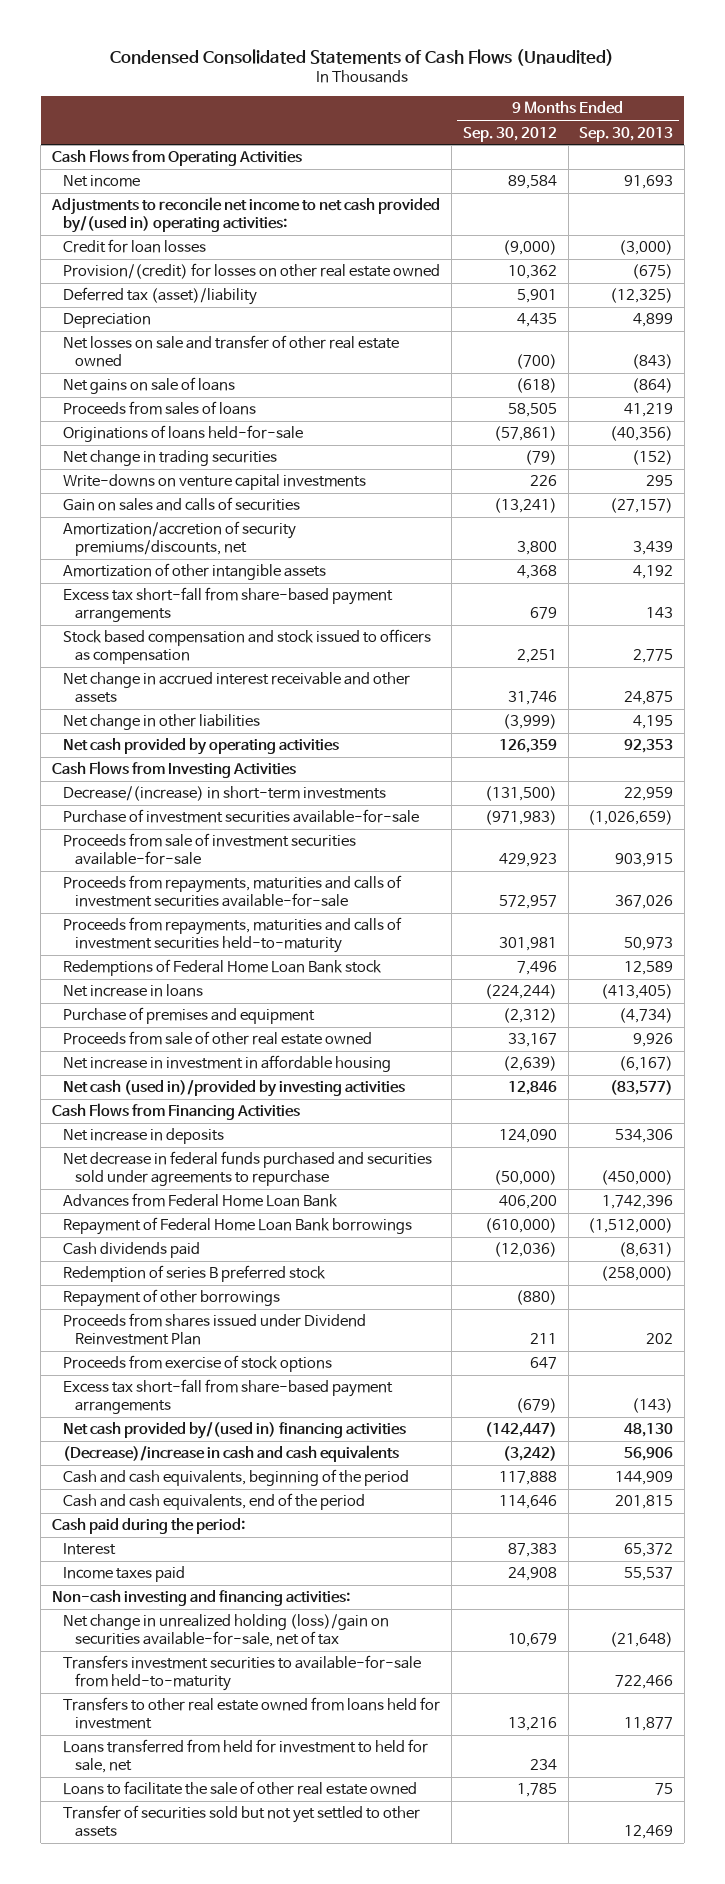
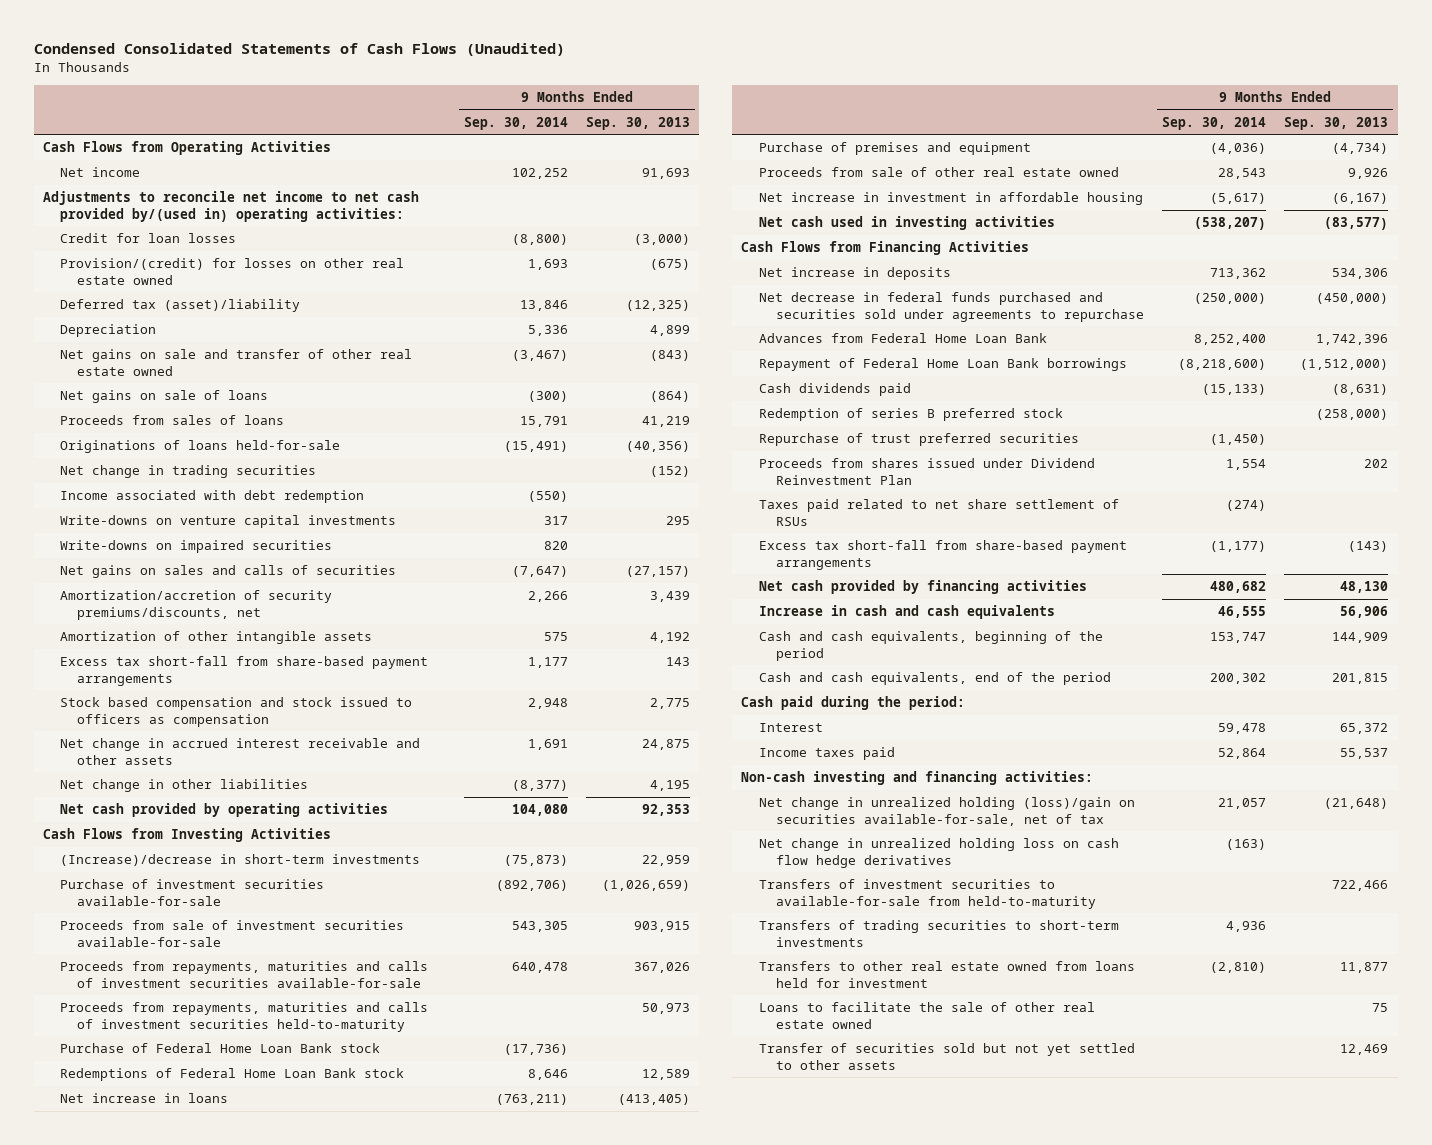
[462,126,557,142] Sep. 30, 2012 -> none
none -> [463,116,568,130] Sep. 30, 2014
[63,335,400,368] Net losses on sale and transfer of other real estate owned -> [60,349,413,376] Net gains on sale and transfer of other real estate owned
none -> [60,490,365,504] Income associated with debt redemption
none -> [60,540,333,554] Write-downs on impaired securities
[63,497,301,512] Gain on sales and calls of securities -> [60,565,397,579] Net gains on sales and calls of securities
[63,786,387,802] Decrease/(increase) in short-term investments -> [60,854,421,867] (Increase)/decrease in short-term investments
none -> [60,1043,381,1054] Purchase of Federal Home Loan Bank stock
[63,1080,406,1098] Net cash (used in)/provided by investing activities -> [758,216,1055,231] Net cash used in investing activities
[63,1289,281,1308] Repayment of other borrowings -> none
none -> [758,433,1079,447] Repurchase of trust preferred securities
[63,1355,333,1373] Proceeds from exercise of stock options -> none
none -> [758,499,1119,526] Taxes paid related to net share settlement of RSUs
[63,1422,407,1440] Net cash provided by/(used in) financing activities -> [758,580,1087,595] Net cash provided by financing activities
[63,1445,400,1463] (Decrease)/increase in cash and cash equivalents -> [758,605,1055,620] Increase in cash and cash equivalents
none -> [758,838,1119,868] Net change in unrealized holding loss on cash flow hedge derivatives
[63,1655,422,1692] Transfers investment securities to available-for-sale from held-to-maturity -> [758,879,1096,909] Transfers of investment securities to available-for-sale from held-to-maturity
none -> [758,920,1119,947] Transfers of trading securities to short-term investments
[63,1739,429,1774] Loans transferred from held for investment to held for sale, net -> none

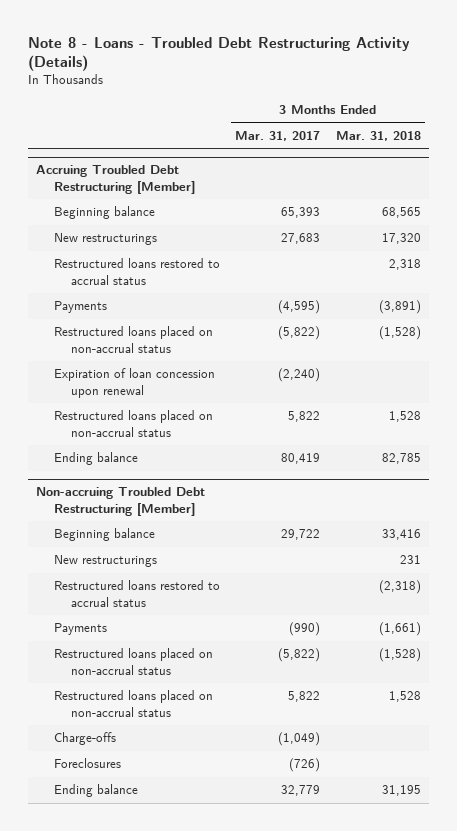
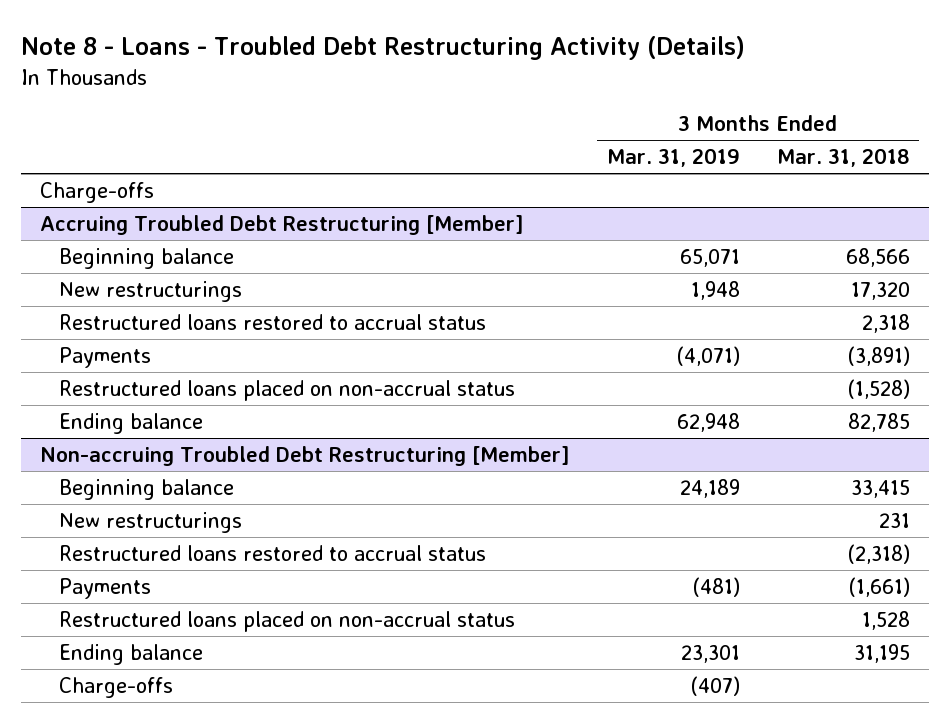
[235,130,321,141] Mar. 31, 2017 -> none
none -> [606,148,740,168] Mar. 31, 2019
none -> [39,182,154,204] Charge-offs
[382,207,422,219] 68,565 -> [845,248,910,268] 68,566
[53,368,215,398] Expiration of loan concession upon renewal -> none
[53,410,213,437] Restructured loans placed on non-accrual status -> none
[382,529,422,541] 33,416 -> [850,480,910,499] 33,415
[53,648,213,675] Restructured loans placed on non-accrual status -> none
[53,758,121,769] Foreclosures -> none
[53,732,116,746] Charge-offs -> [58,677,173,699] Charge-offs

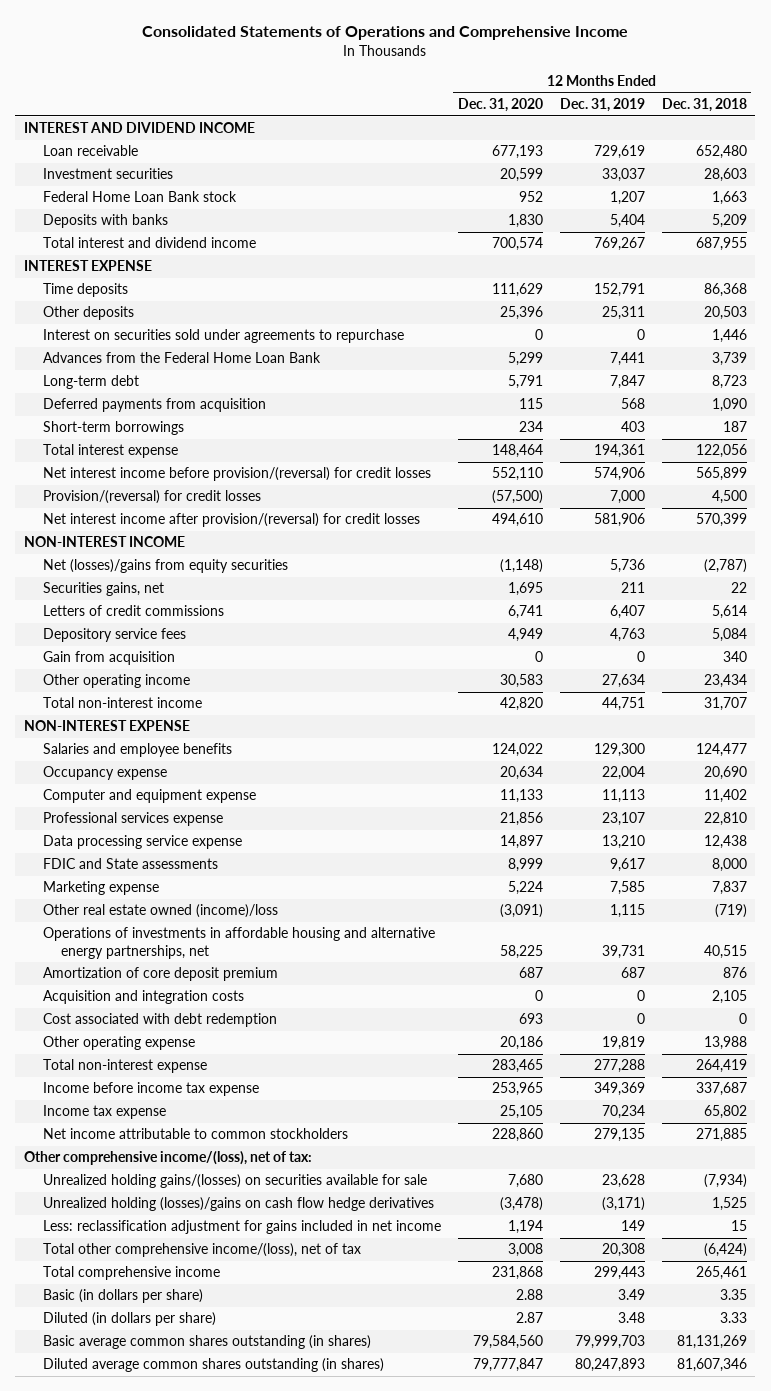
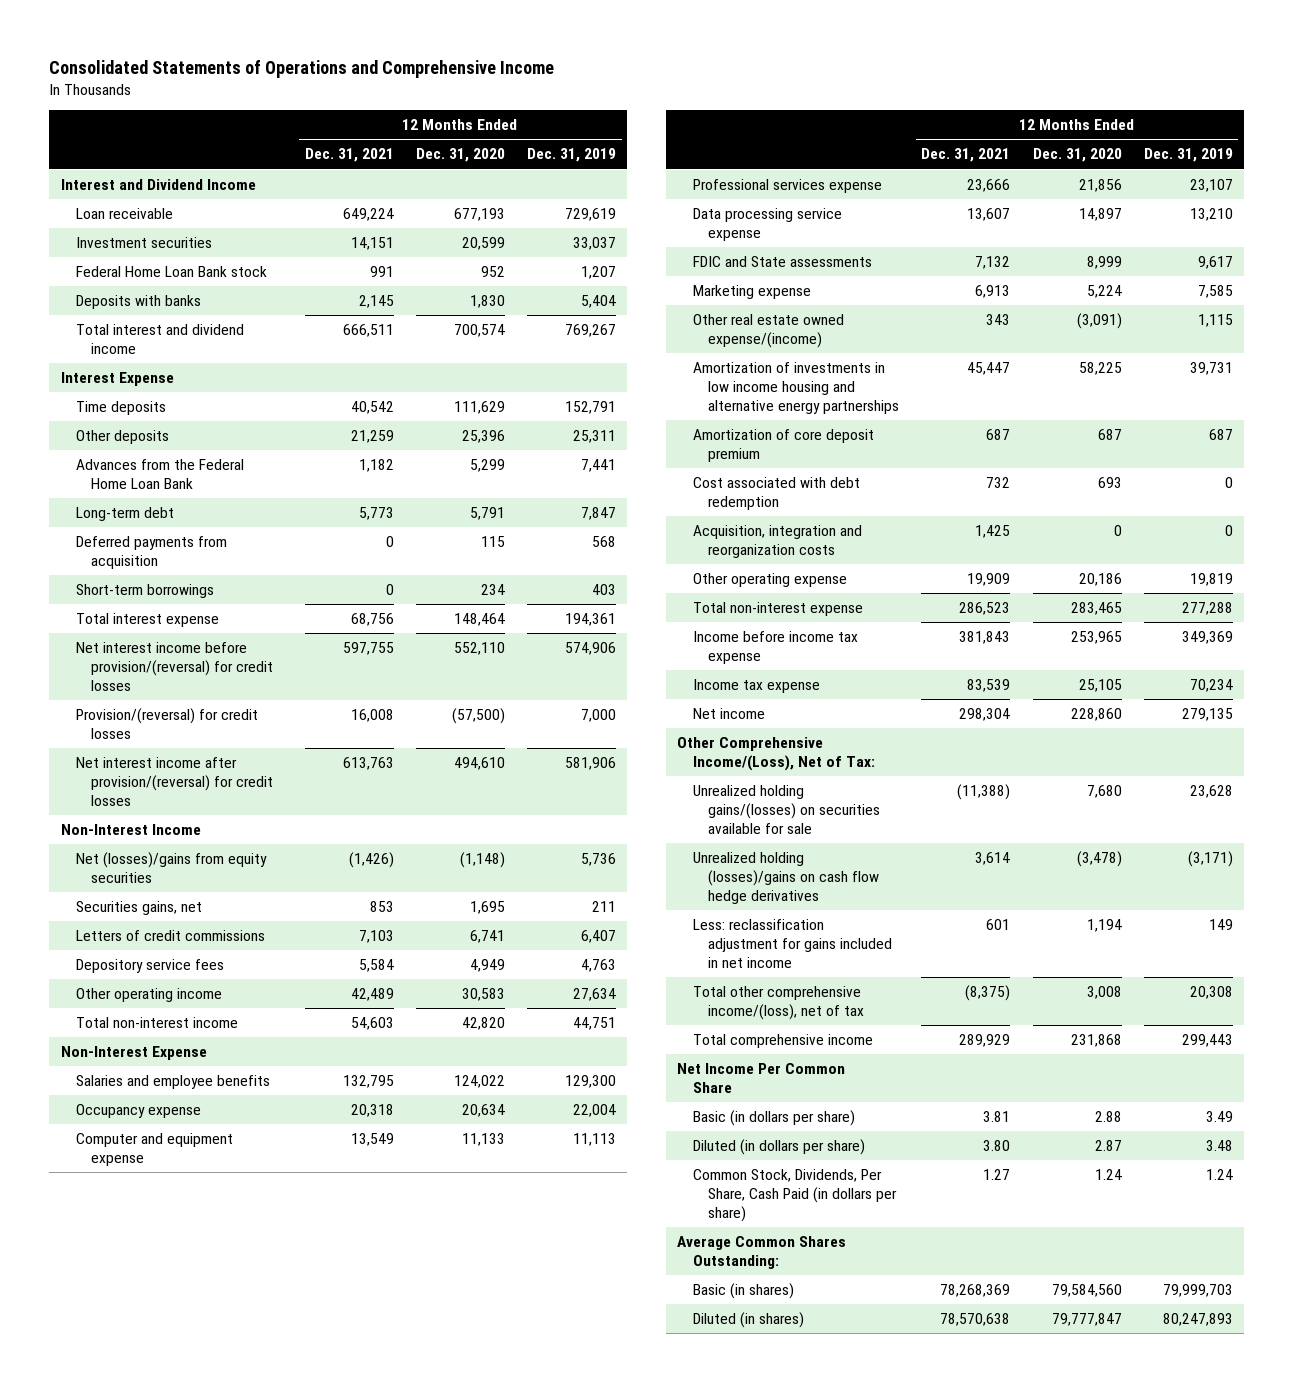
[661,98,747,113] Dec. 31, 2018 -> none
none -> [304,148,394,163] Dec. 31, 2021
[23,122,255,134] INTEREST AND DIVIDEND INCOME -> [60,179,256,191] Interest and Dividend Income
[23,260,152,272] INTEREST EXPENSE -> [60,372,174,387] Interest Expense
[42,329,404,344] Interest on securities sold under agreements to repurchase -> none
[23,536,185,548] NON-INTEREST INCOME -> [60,824,201,836] Non-Interest Income
[42,651,175,666] Gain from acquisition -> none
[23,720,190,732] NON-INTEREST EXPENSE -> [60,1046,207,1061] Non-Interest Expense
[42,904,278,919] Other real estate owned (income)/loss -> [692,314,844,349] Other real estate owned expense/(income)
[42,927,435,960] Operations of investments in affordable housing and alternative energy partnerships, net -> [692,362,900,414] Amortization of investments in low income housing and alternative energy partnerships
[42,990,244,1005] Acquisition and integration costs -> none
none -> [692,525,862,559] Acquisition, integration and reorganization costs
[42,1128,348,1140] Net income attributable to common stockholders -> [692,708,765,720] Net income
[23,1151,312,1166] Other comprehensive income/(loss), net of tax: -> [677,737,875,772] Other Comprehensive Income/(Loss), Net of Tax:
none -> [677,1063,846,1094] Net Income Per Common Share
none -> [692,1169,898,1222] Common Stock, Dividends, Per Share, Cash Paid (in dollars per share)
none -> [677,1236,847,1270] Average Common Shares Outstanding:
[42,1335,371,1350] Basic average common shares outstanding (in shares) -> [692,1283,794,1300] Basic (in shares)
[42,1358,384,1373] Diluted average common shares outstanding (in shares) -> [692,1312,804,1329] Diluted (in shares)

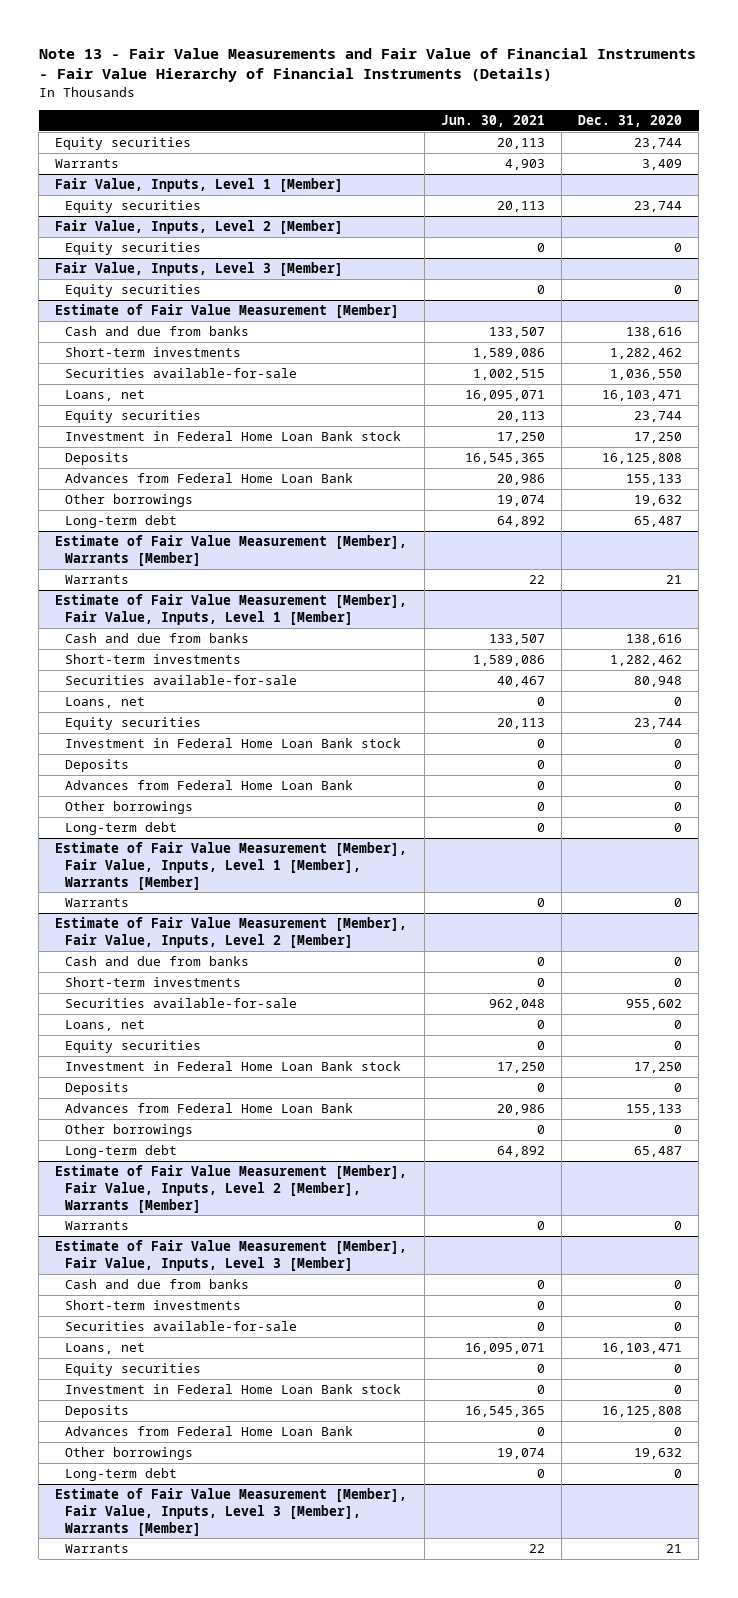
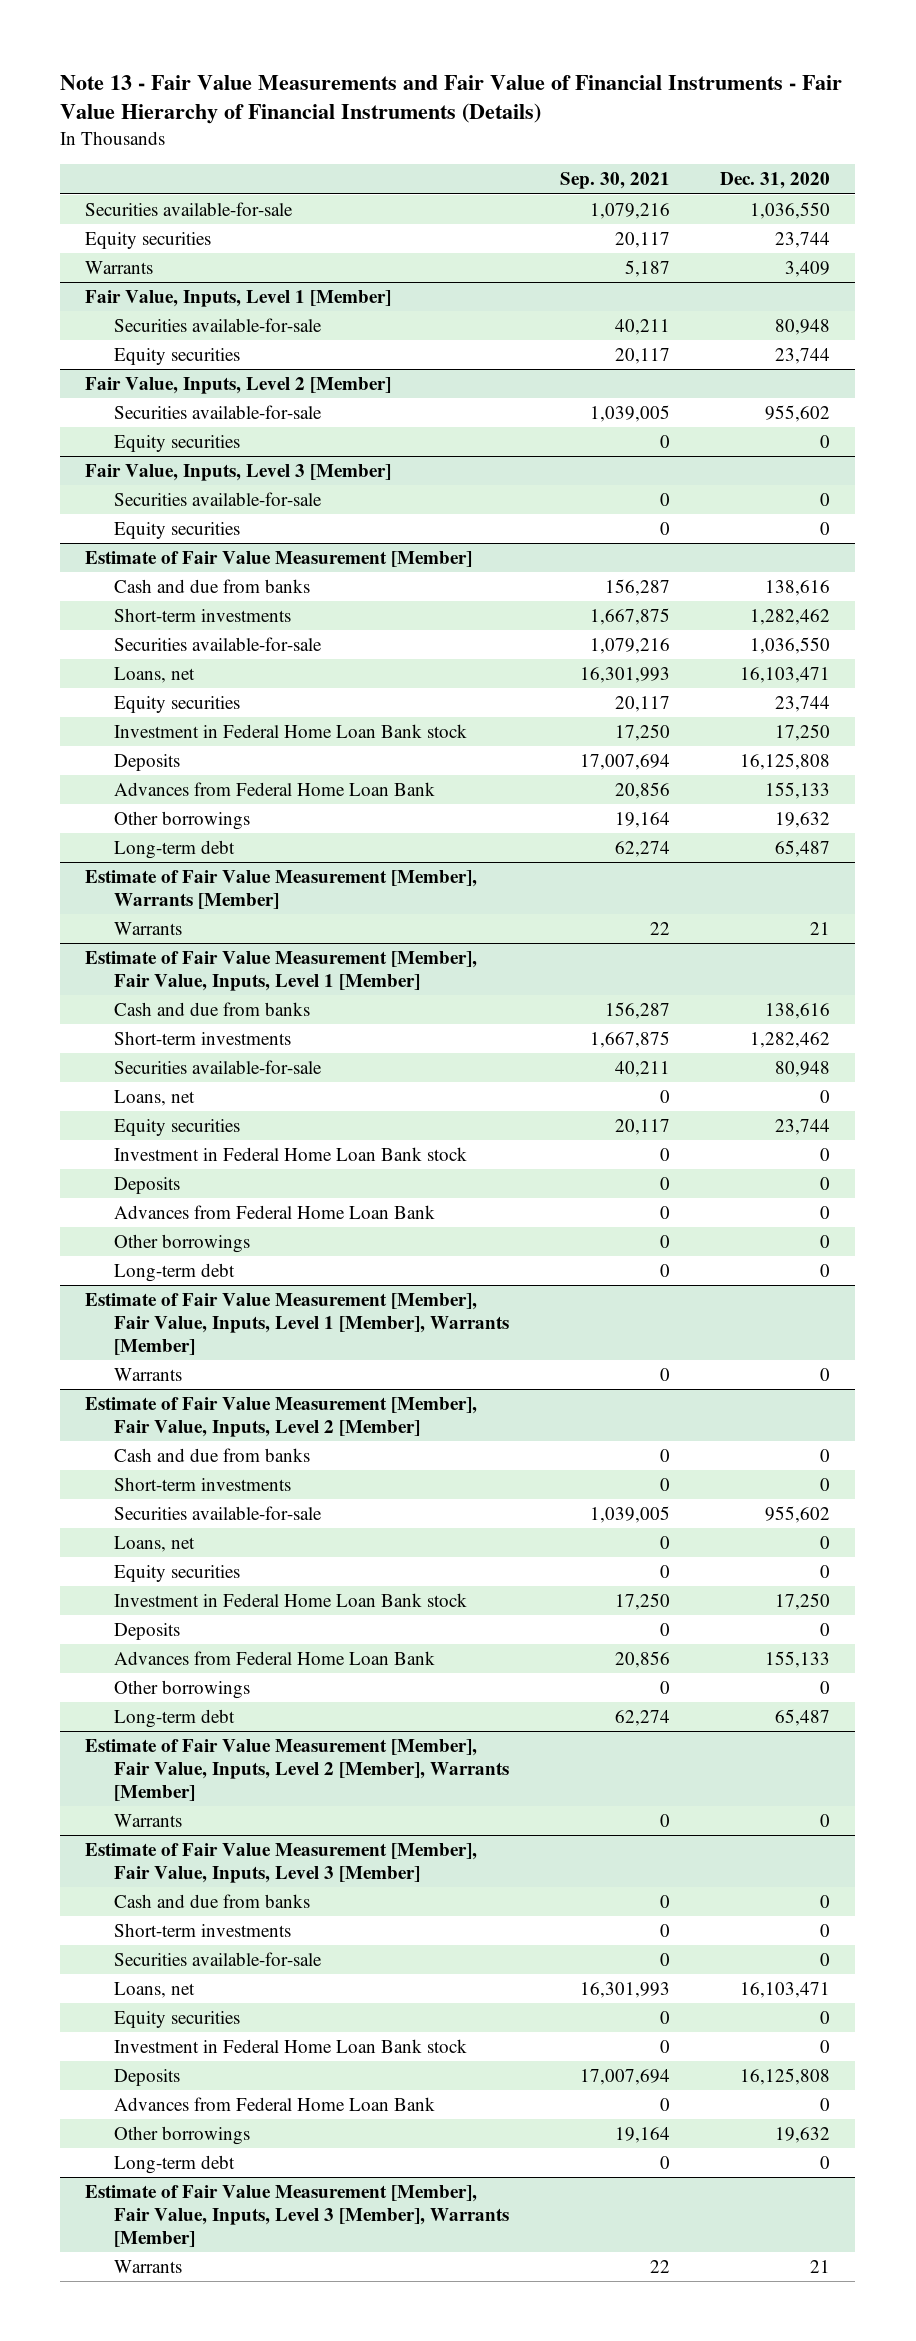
[440,115,545,128] Jun. 30, 2021 -> none
none -> [559,172,670,190] Sep. 30, 2021
none -> [85,202,294,217] Securities available-for-sale
none -> [113,318,322,333] Securities available-for-sale
none -> [113,405,322,420] Securities available-for-sale
none -> [113,492,322,507] Securities available-for-sale

